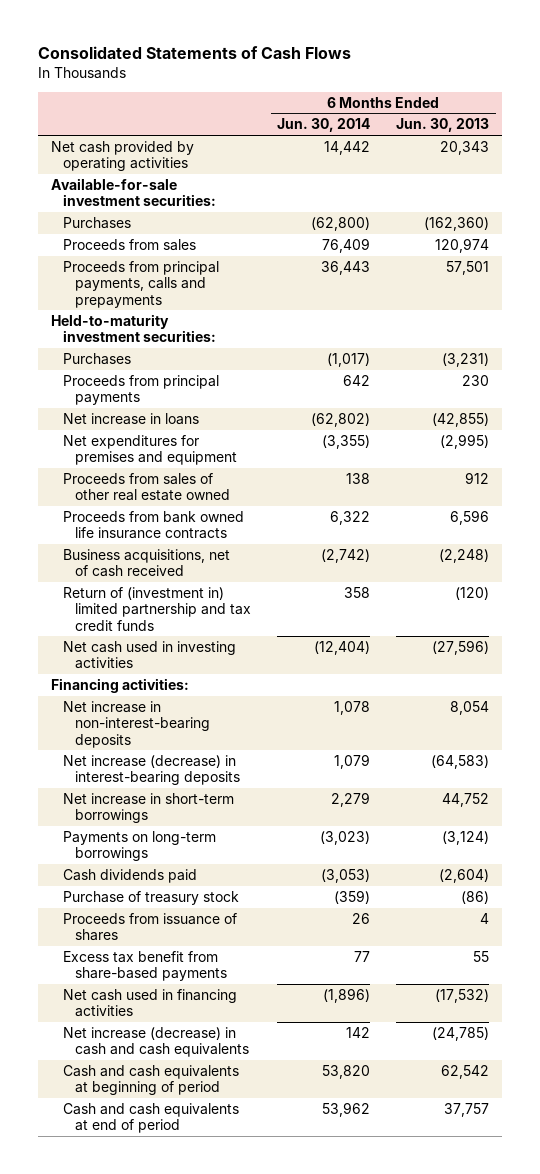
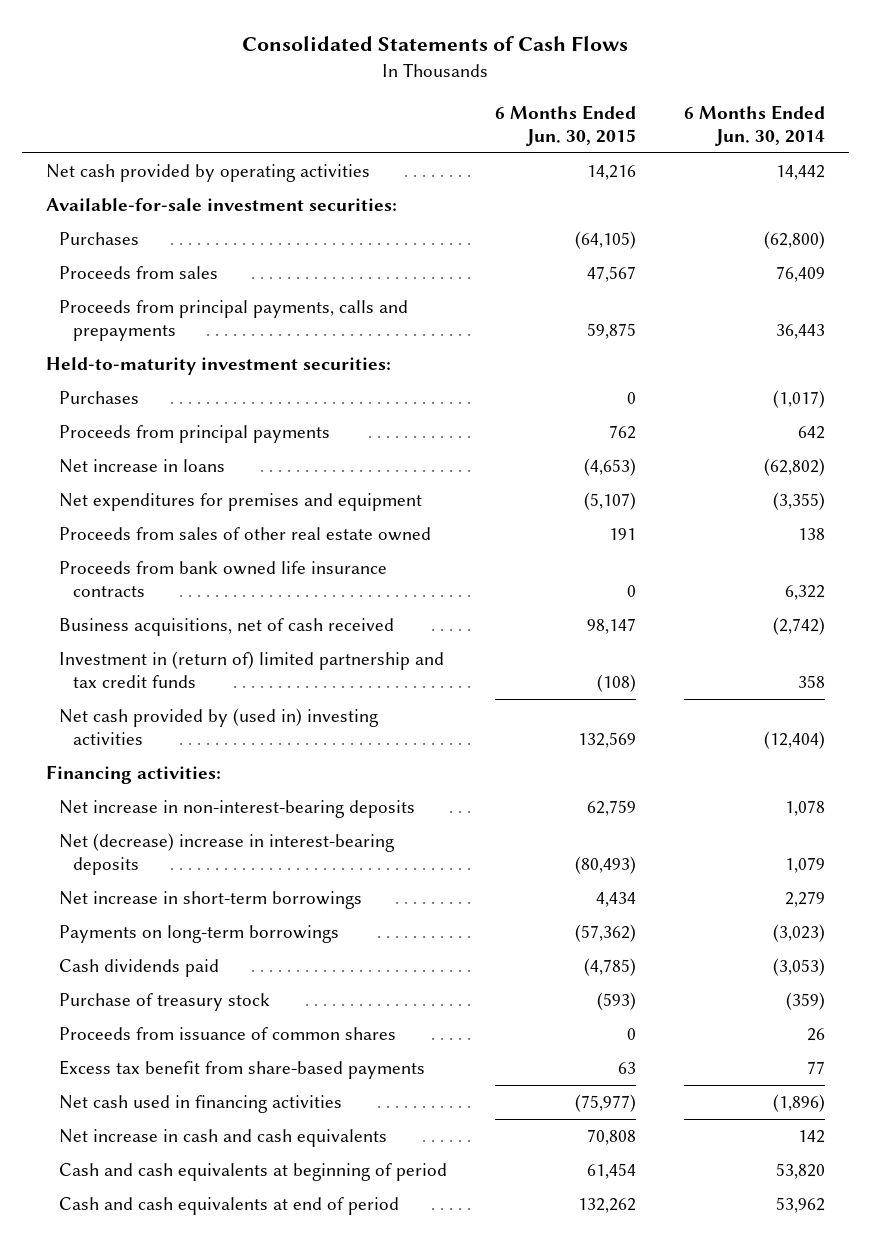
[396,118,490,133] Jun. 30, 2013 -> none
none -> [495,104,637,146] 6 Months Ended Jun. 30, 2015
[62,586,251,631] Return of (investment in) limited partnership and tax credit funds -> [59,651,445,689] Investment in (return of) limited partnership and tax credit funds
[62,640,236,670] Net cash used in investing activities -> [59,708,379,746] Net cash provided by (used in) investing activities
[62,754,240,786] Net increase (decrease) in interest-bearing deposits -> [59,833,395,876] Net (decrease) increase in interest-bearing deposits
[62,912,237,942] Proceeds from issuance of shares -> [59,1027,397,1041] Proceeds from issuance of common shares
[62,1026,249,1058] Net increase (decrease) in cash and cash equivalents -> [59,1129,388,1148] Net increase in cash and cash equivalents

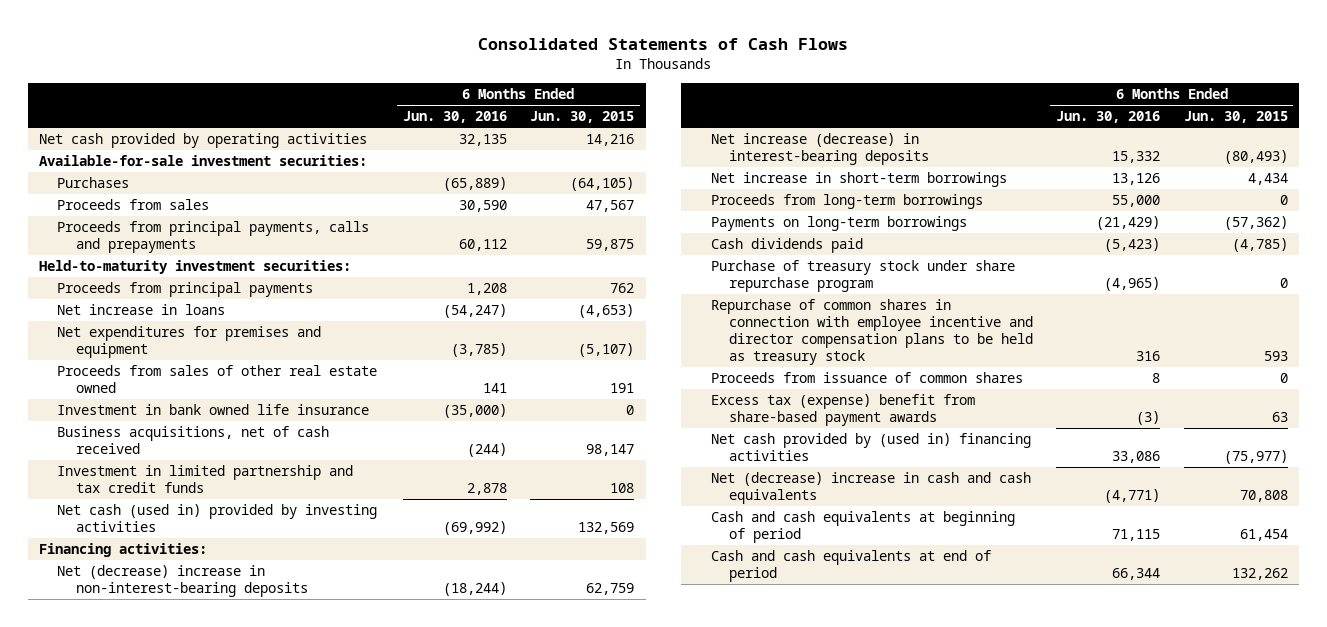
[684,104,826,146] 6 Months Ended Jun. 30, 2014 -> none
none -> [402,111,507,124] Jun. 30, 2016
[59,391,140,405] Purchases -> none
[59,561,388,598] Proceeds from bank owned life insurance contracts -> none
none -> [57,404,370,416] Investment in bank owned life insurance
[59,651,445,689] Investment in (return of) limited partnership and tax credit funds -> [57,465,354,494] Investment in limited partnership and tax credit funds
[597,674,637,693] (108) -> [610,483,635,494] 108
[59,708,379,746] Net cash provided by (used in) investing activities -> [57,504,378,533] Net cash (used in) provided by investing activities
[59,800,416,819] Net increase in non-interest-bearing deposits -> [57,565,308,598] Net (decrease) increase in non-interest-bearing deposits
[59,833,395,876] Net (decrease) increase in interest-bearing deposits -> [710,133,930,166] Net increase (decrease) in interest-bearing deposits
none -> [710,194,983,210] Proceeds from long-term borrowings
[59,993,271,1012] Purchase of treasury stock -> [710,260,1015,293] Purchase of treasury stock under share repurchase program
[597,992,637,1011] (593) -> [1279,278,1288,289] 0
none -> [710,299,1034,366] Repurchase of common shares in connection with employee incentive and director compensation plans to be held as treasury stock
[59,1060,426,1080] Excess tax benefit from share-based payments -> [710,394,975,427] Excess tax (expense) benefit from share-based payment awards
[59,1095,343,1114] Net cash used in financing activities -> [710,433,1031,462] Net cash provided by (used in) financing activities
[59,1129,388,1148] Net increase in cash and cash equivalents -> [710,472,1031,505] Net (decrease) increase in cash and cash equivalents

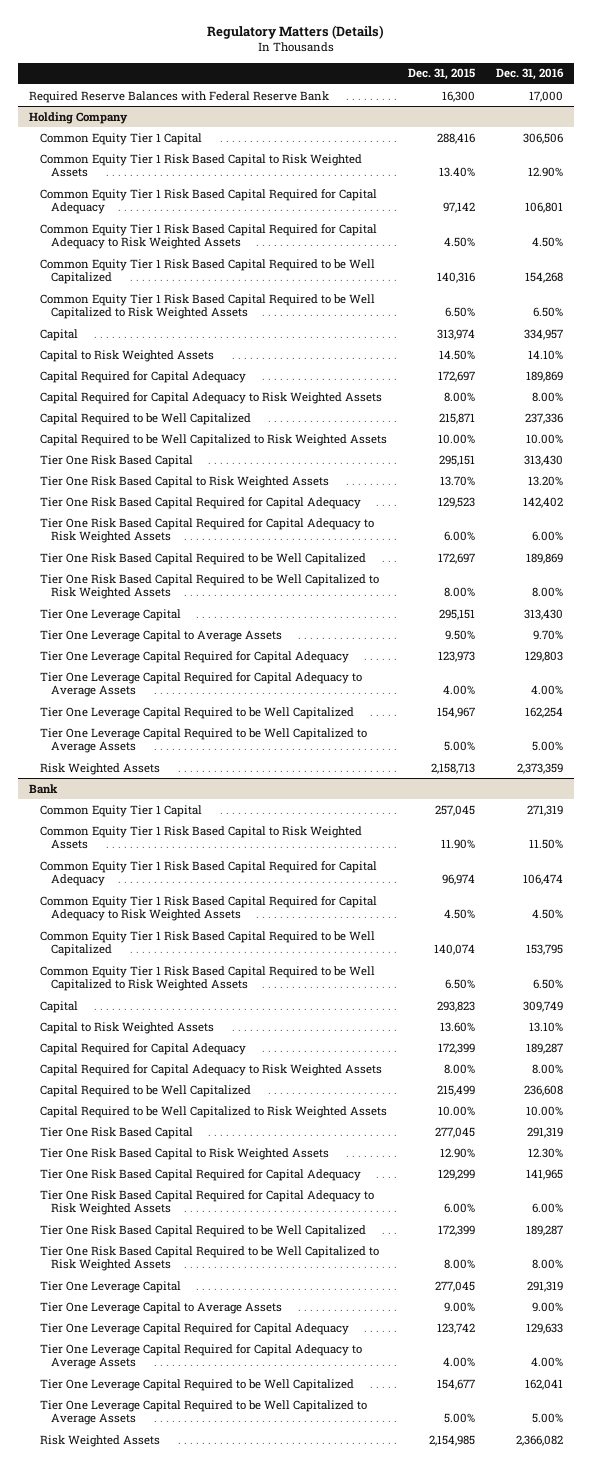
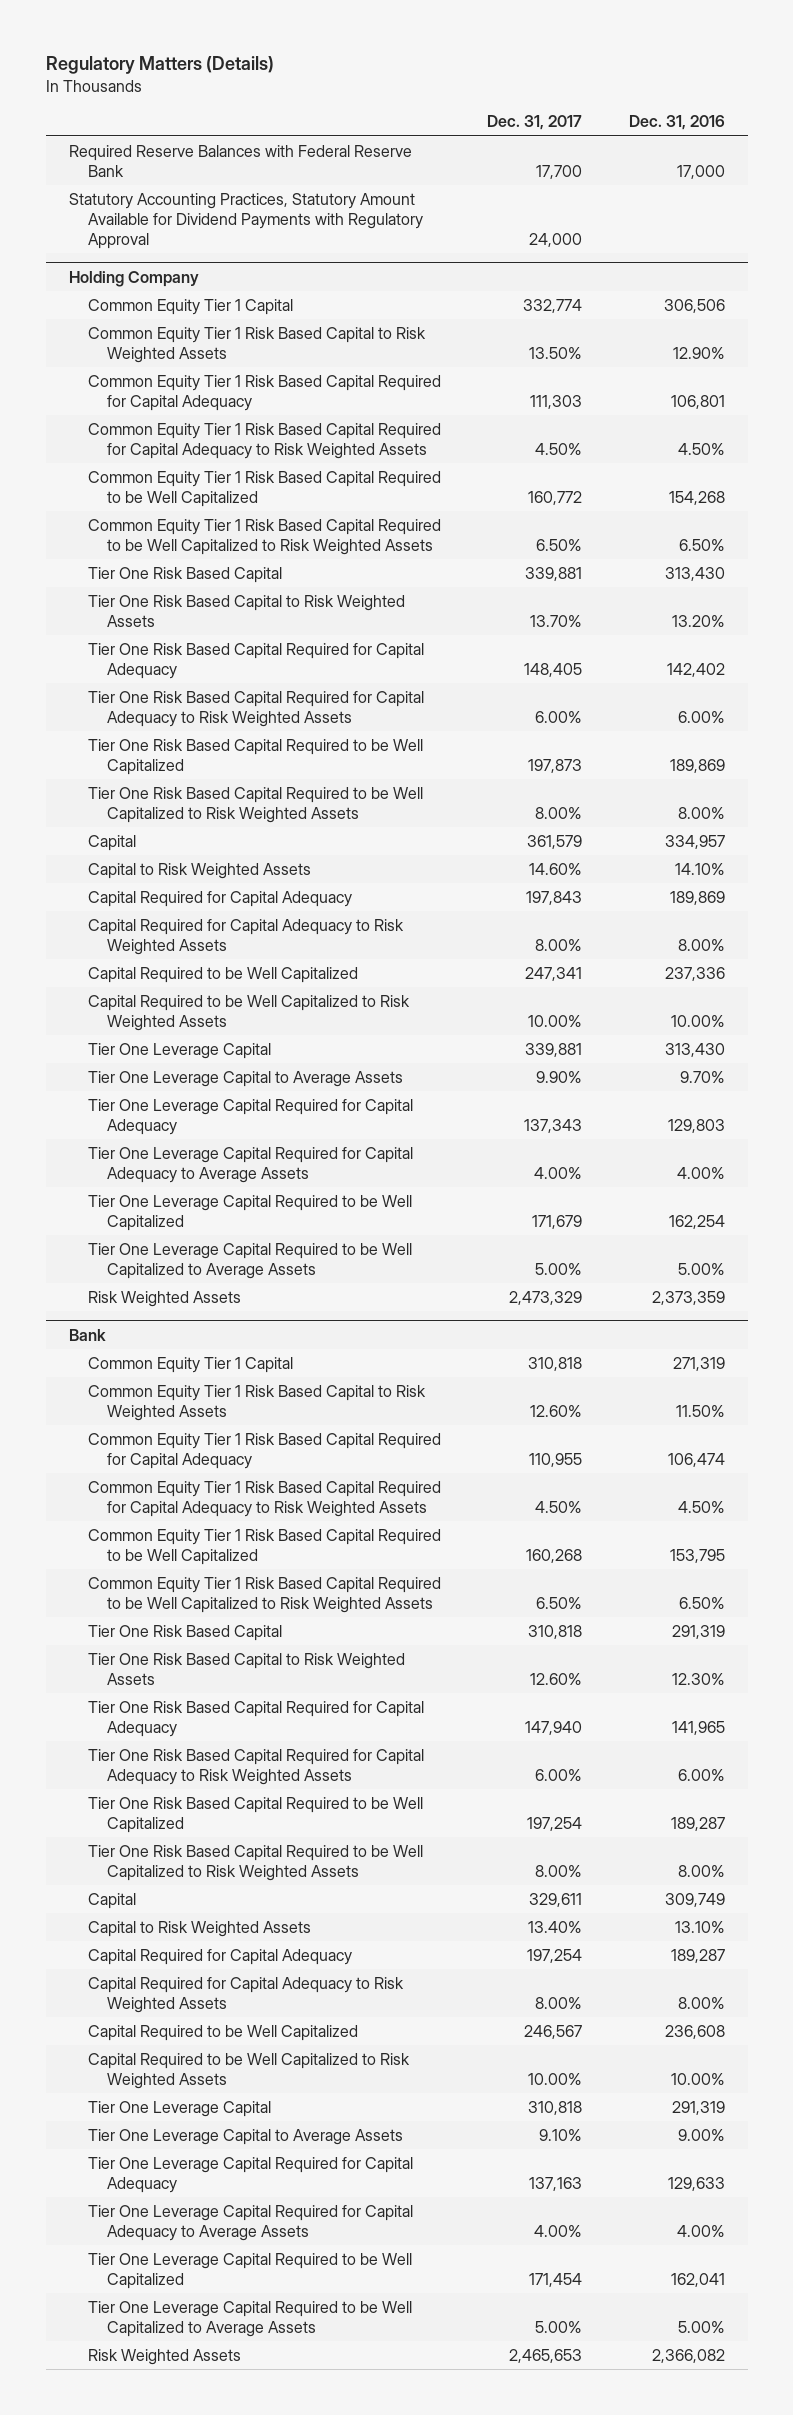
[408,68,476,81] Dec. 31, 2015 -> none
none -> [487,115,583,131] Dec. 31, 2017
none -> [68,192,424,249] Statutory Accounting Practices, Statutory Amount Available for Dividend Payments with Regulatory Approval
[39,328,78,341] Capital -> [88,834,137,851] Capital
[39,349,214,362] Capital to Risk Weighted Assets -> [88,862,312,879] Capital to Risk Weighted Assets
[39,370,246,383] Capital Required for Capital Adequacy -> [88,890,353,907] Capital Required for Capital Adequacy
[39,391,382,404] Capital Required for Capital Adequacy to Risk Weighted Assets -> [88,918,405,955] Capital Required for Capital Adequacy to Risk Weighted Assets
[39,412,251,425] Capital Required to be Well Capitalized -> [88,966,359,983] Capital Required to be Well Capitalized
[39,433,387,446] Capital Required to be Well Capitalized to Risk Weighted Assets -> [88,994,411,1031] Capital Required to be Well Capitalized to Risk Weighted Assets
[39,1000,78,1013] Capital -> [88,1892,137,1909] Capital
[39,1021,214,1034] Capital to Risk Weighted Assets -> [88,1920,312,1937] Capital to Risk Weighted Assets
[39,1042,246,1055] Capital Required for Capital Adequacy -> [88,1948,353,1965] Capital Required for Capital Adequacy
[39,1063,382,1076] Capital Required for Capital Adequacy to Risk Weighted Assets -> [88,1976,405,2013] Capital Required for Capital Adequacy to Risk Weighted Assets
[39,1084,251,1097] Capital Required to be Well Capitalized -> [88,2024,359,2041] Capital Required to be Well Capitalized
[39,1105,387,1118] Capital Required to be Well Capitalized to Risk Weighted Assets -> [88,2052,411,2089] Capital Required to be Well Capitalized to Risk Weighted Assets

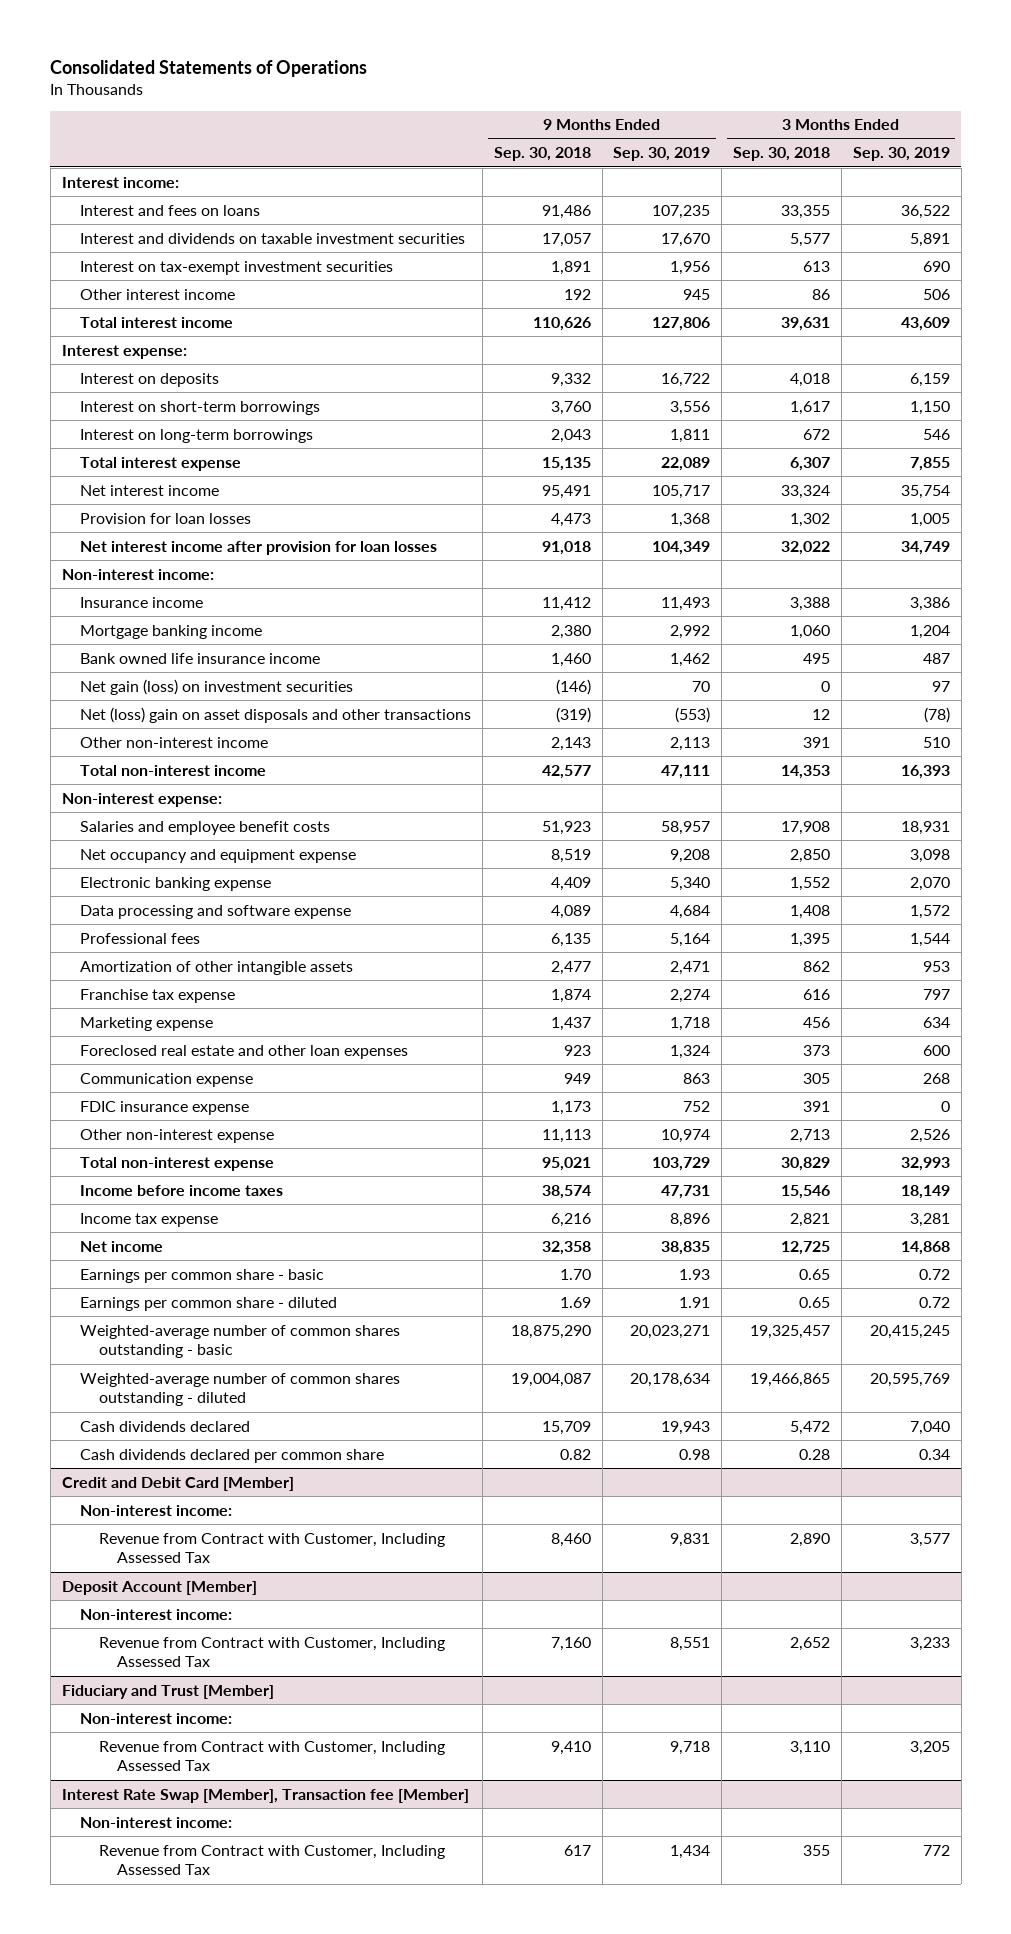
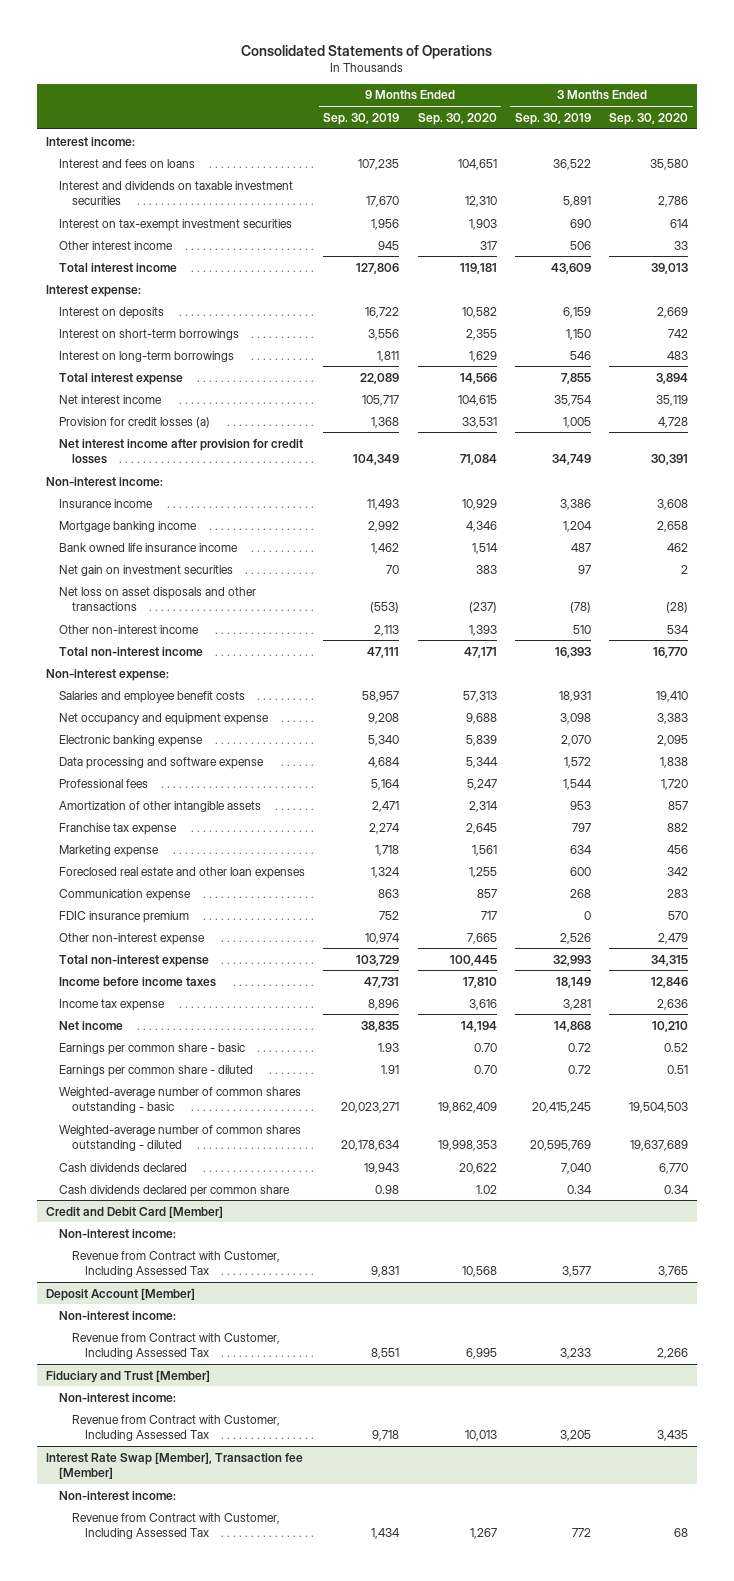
[493,147,591,162] Sep. 30, 2018 -> none
[733,147,831,162] Sep. 30, 2018 -> none
none -> [417,112,497,125] Sep. 30, 2020
none -> [609,112,689,125] Sep. 30, 2020
[80,512,252,524] Provision for loan losses -> [59,416,211,428] Provision for credit losses (a)
[80,540,438,555] Net interest income after provision for loan losses -> [59,438,304,464] Net interest income after provision for credit losses
[80,678,354,695] Net gain (loss) on investment securities -> [59,564,234,576] Net gain on investment securities
[80,706,472,723] Net (loss) gain on asset disposals and other transactions -> [59,586,257,611] Net loss on asset disposals and other transactions
[80,1100,250,1115] FDIC insurance expense -> [59,910,190,923] FDIC insurance premium

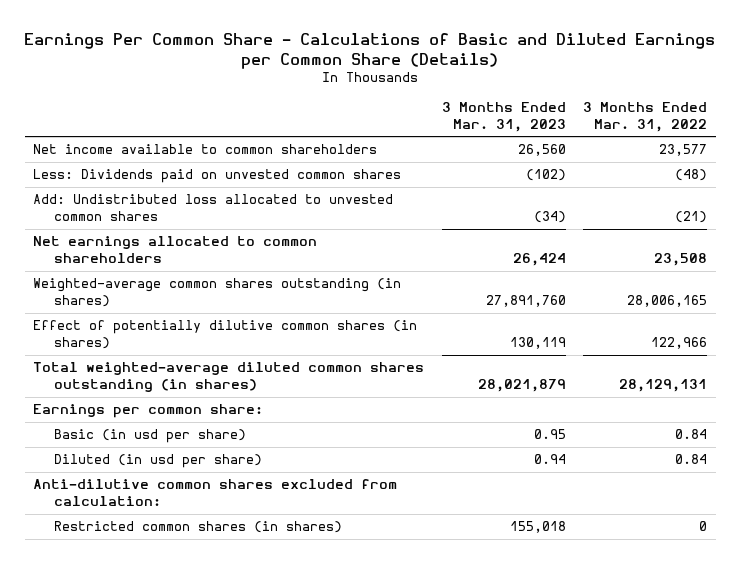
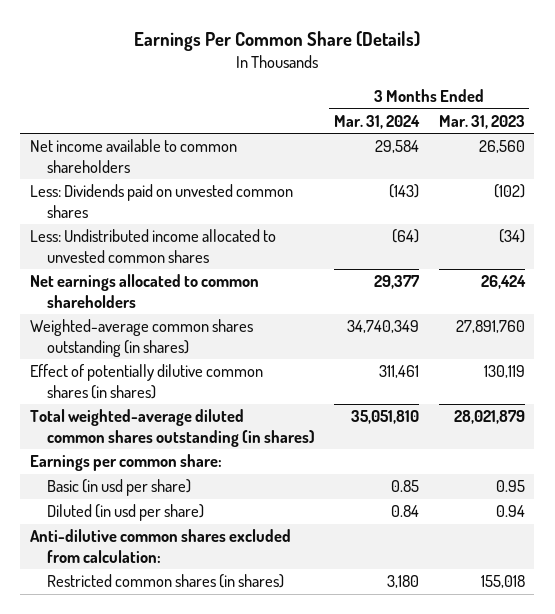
[24,32,716,69] Earnings Per Common Share - Calculations of Basic and Diluted Earnings per Common Share (Details) -> [134,30,421,51] Earnings Per Common Share (Details)
[583,102,708,132] 3 Months Ended Mar. 31, 2022 -> none
none -> [334,115,421,130] Mar. 31, 2024
[33,194,394,222] Add: Undistributed loss allocated to unvested common shares -> [30,229,277,263] Less: Undistributed income allocated to unvested common shares

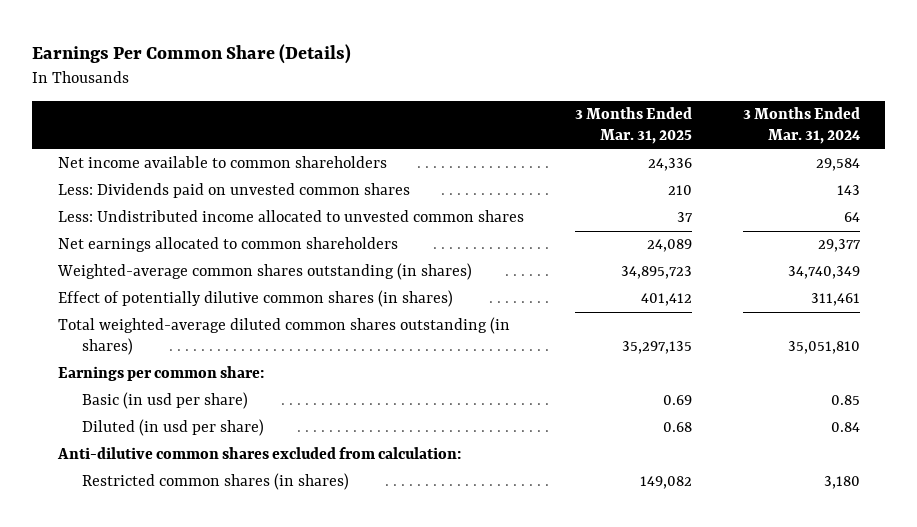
[438,115,525,130] Mar. 31, 2023 -> none
none -> [574,107,692,145] 3 Months Ended Mar. 31, 2025
[389,184,420,199] (143) -> [836,185,860,196] 143
[392,229,420,244] (64) -> [843,212,860,223] 64

